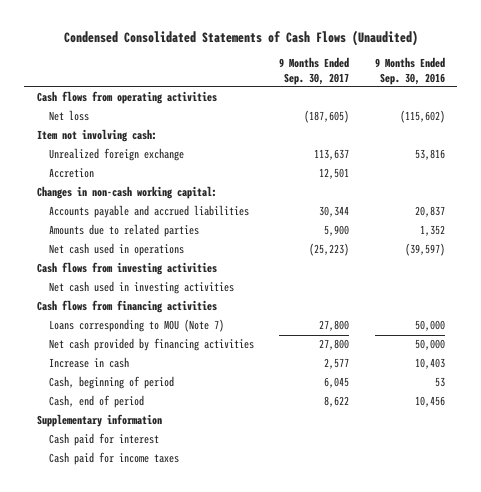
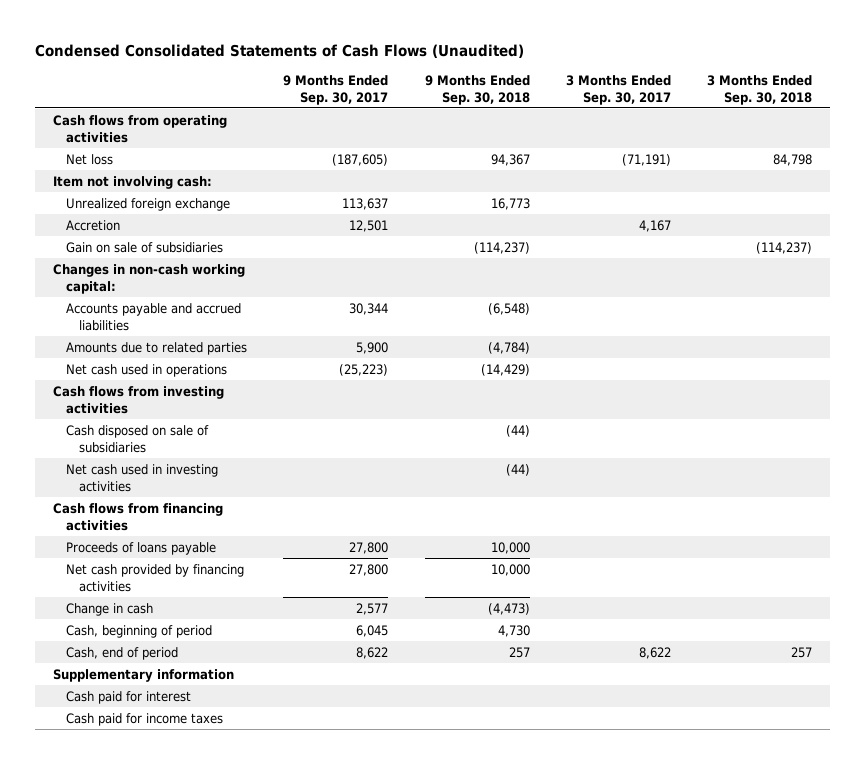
[374,56,445,85] 9 Months Ended Sep. 30, 2016 -> none
none -> [424,74,530,105] 9 Months Ended Sep. 30, 2018
none -> [565,74,671,105] 3 Months Ended Sep. 30, 2017
none -> [706,74,812,105] 3 Months Ended Sep. 30, 2018
none -> [66,241,224,253] Gain on sale of subsidiaries
none -> [66,424,210,453] Cash disposed on sale of subsidiaries
[48,319,224,333] Loans corresponding to MOU (Note 7) -> [66,541,217,555] Proceeds of loans payable
[48,357,129,369] Increase in cash -> [66,602,154,616] Change in cash

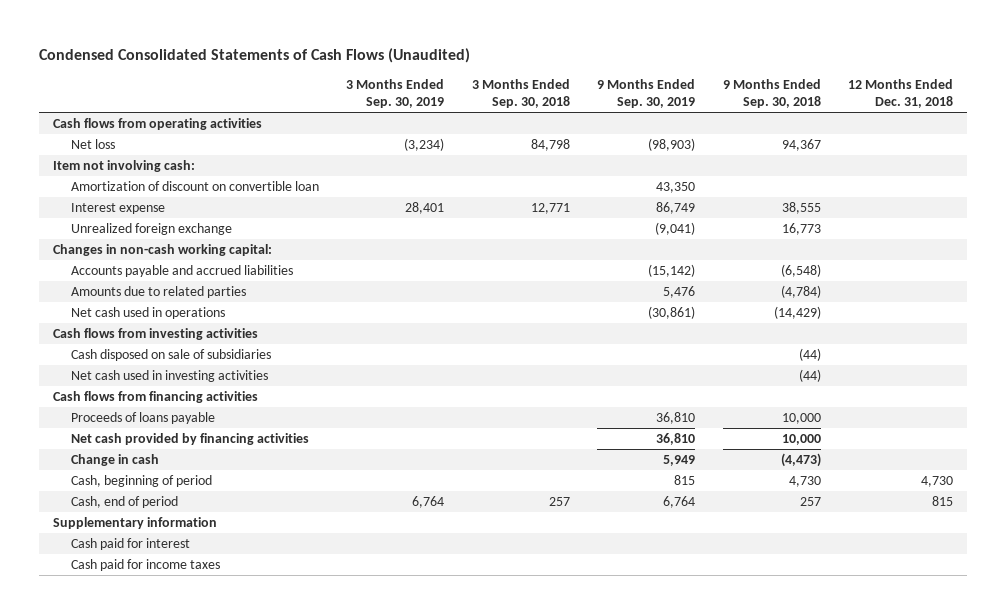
[283,74,389,105] 9 Months Ended Sep. 30, 2017 -> none
[565,74,671,105] 3 Months Ended Sep. 30, 2017 -> none
none -> [346,78,445,108] 3 Months Ended Sep. 30, 2019
none -> [597,78,696,108] 9 Months Ended Sep. 30, 2019
none -> [848,78,954,108] 12 Months Ended Dec. 31, 2018
none -> [70,181,319,192] Amortization of discount on convertible loan
none -> [70,203,165,215] Interest expense
[66,219,121,231] Accretion -> none
[66,241,224,253] Gain on sale of subsidiaries -> none

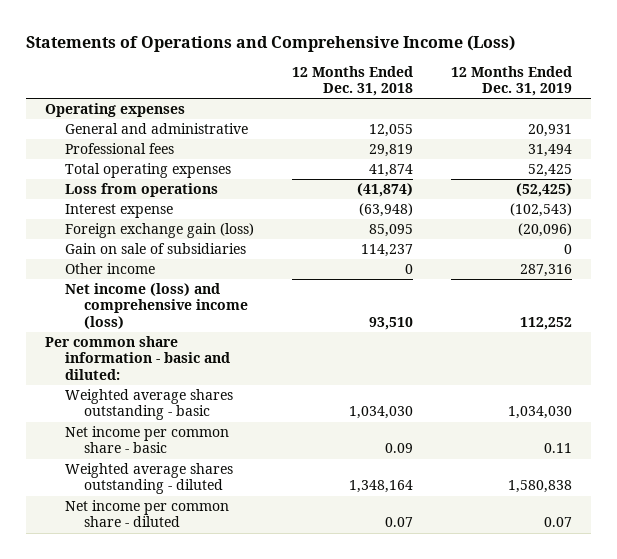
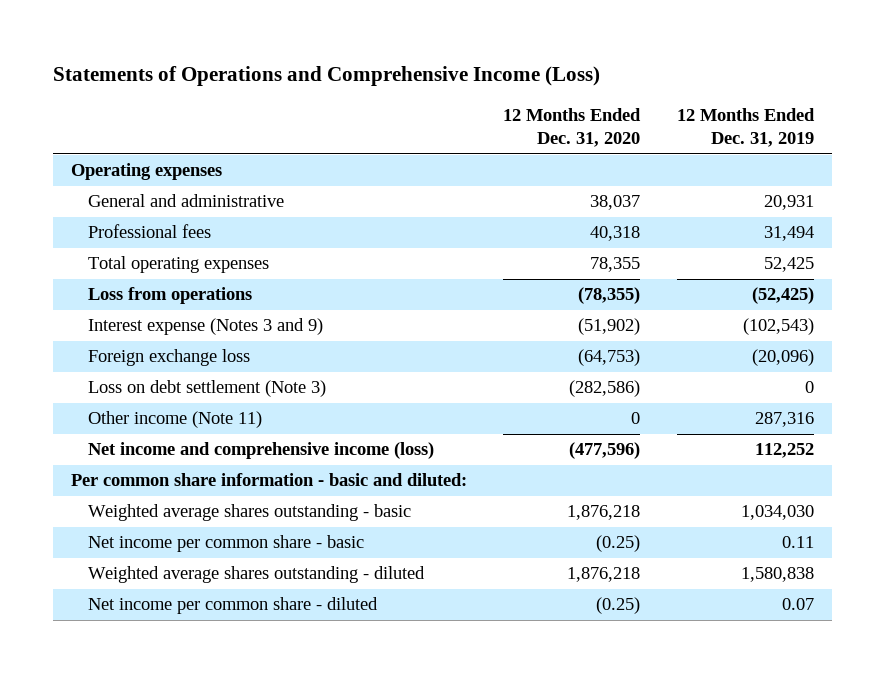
[291,65,413,97] 12 Months Ended Dec. 31, 2018 -> none
none -> [503,107,642,148] 12 Months Ended Dec. 31, 2020
[64,243,246,255] Gain on sale of subsidiaries -> none
[64,204,173,219] Interest expense -> [87,318,323,336] Interest expense (Notes 3 and 9)
[64,223,254,239] Foreign exchange gain (loss) -> [87,349,250,367] Foreign exchange loss
none -> [87,380,326,398] Loss on debt settlement (Note 3)
[64,263,155,275] Other income -> [87,411,262,429] Other income (Note 11)
[64,283,248,329] Net income (loss) and comprehensive income (loss) -> [87,442,434,460] Net income and comprehensive income (loss)

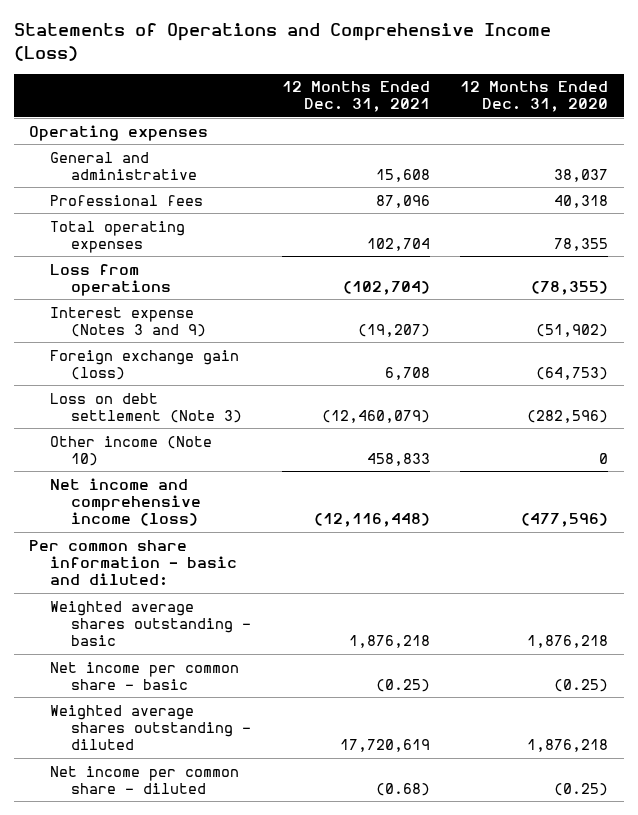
[676,107,815,148] 12 Months Ended Dec. 31, 2019 -> none
none -> [281,81,430,113] 12 Months Ended Dec. 31, 2021
[87,349,250,367] Foreign exchange loss -> [50,349,240,380] Foreign exchange gain (loss)
[569,380,641,398] (282,586) -> [527,409,609,423] (282,596)
[87,411,262,429] Other income (Note 11) -> [50,435,213,466] Other income (Note 10)

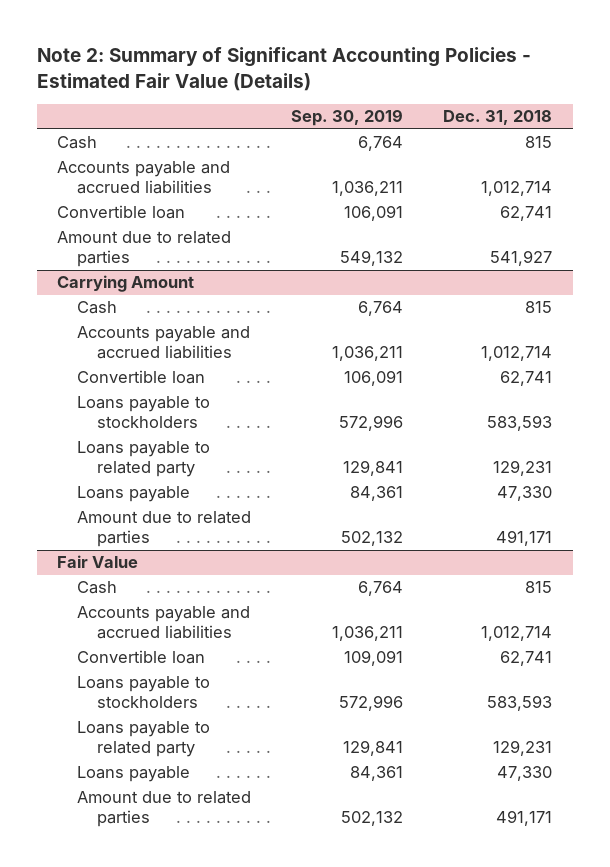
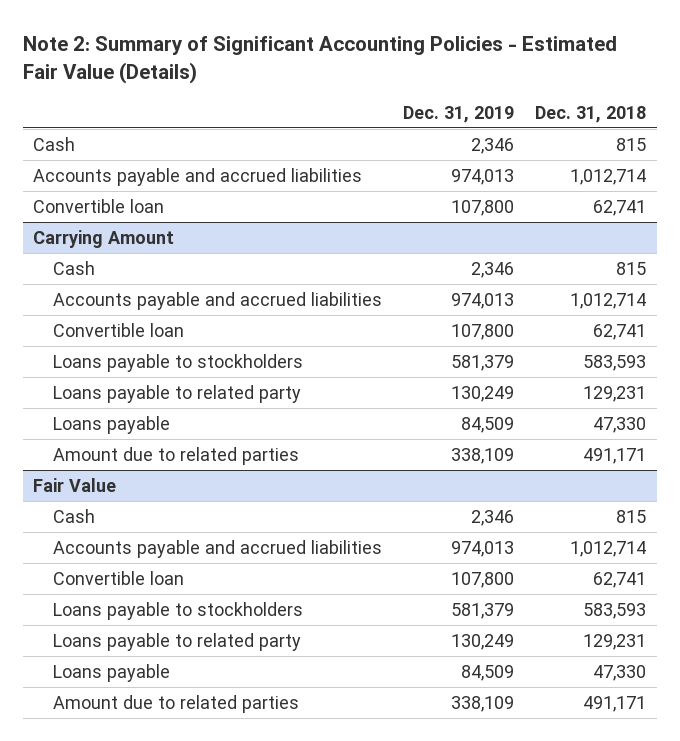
[291,109,404,127] Sep. 30, 2019 -> none
none -> [403,105,515,123] Dec. 31, 2019
[57,231,232,268] Amount due to related parties -> none

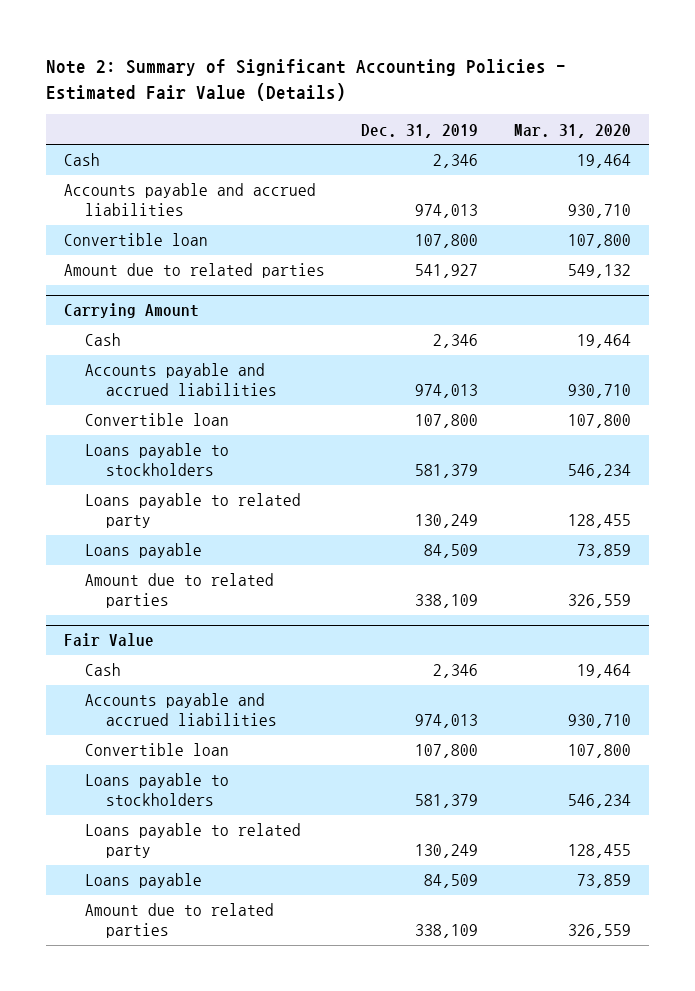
[535,105,647,123] Dec. 31, 2018 -> none
none -> [513,123,631,138] Mar. 31, 2020
none -> [63,263,325,279] Amount due to related parties

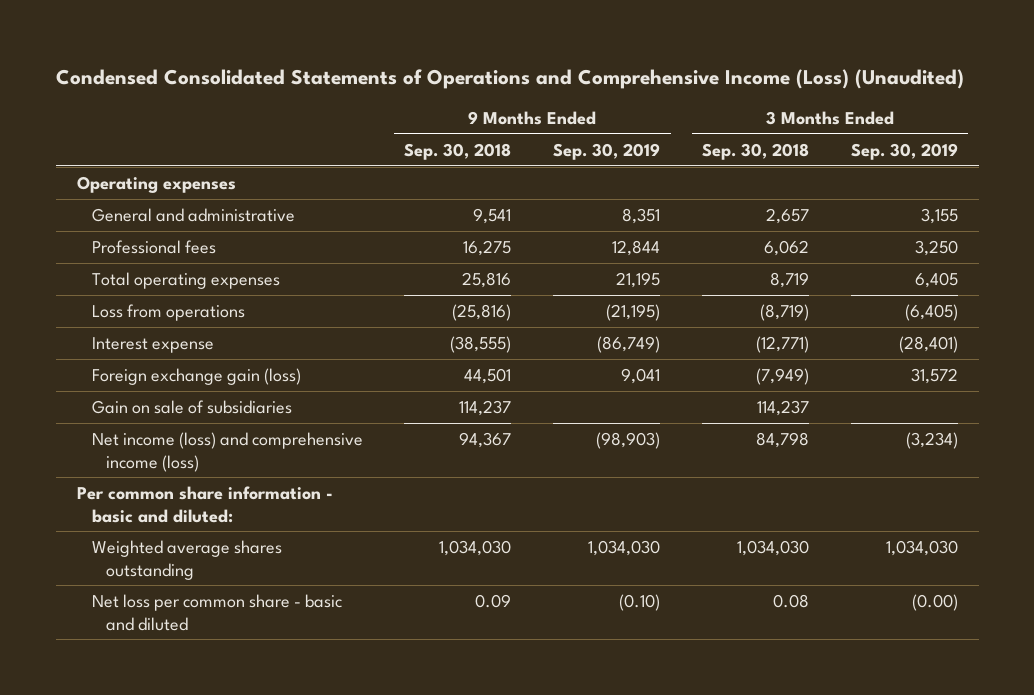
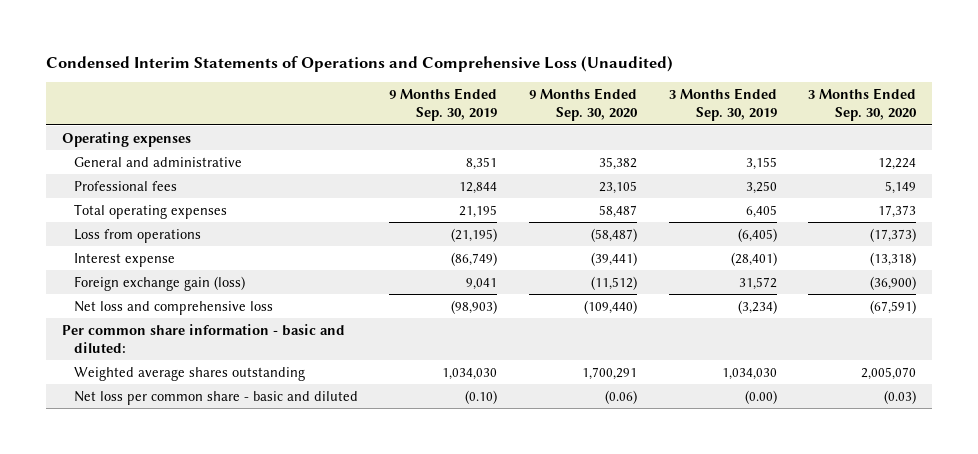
[55,68,964,89] Condensed Consolidated Statements of Operations and Comprehensive Income (Loss) (Unaudited) -> [45,56,673,73] Condensed Interim Statements of Operations and Comprehensive Loss (Unaudited)
[404,142,512,160] Sep. 30, 2018 -> none
[701,142,809,160] Sep. 30, 2018 -> none
none -> [529,88,639,122] 9 Months Ended Sep. 30, 2020
none -> [808,88,918,122] 3 Months Ended Sep. 30, 2020
[91,399,292,414] Gain on sale of subsidiaries -> none
[91,431,363,472] Net income (loss) and comprehensive income (loss) -> [73,300,273,315] Net loss and comprehensive loss

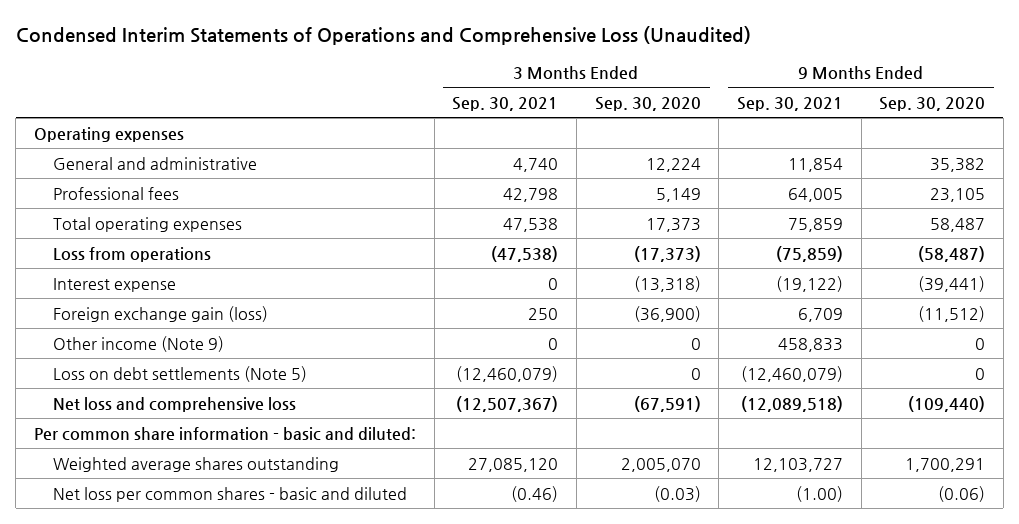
[389,88,498,122] 9 Months Ended Sep. 30, 2019 -> none
[668,88,777,122] 3 Months Ended Sep. 30, 2019 -> none
none -> [452,96,559,111] Sep. 30, 2021
none -> [736,96,843,111] Sep. 30, 2021
none -> [52,335,224,352] Other income (Note 9)
none -> [52,365,307,382] Loss on debt settlements (Note 5)
[73,390,358,405] Net loss per common share - basic and diluted -> [52,486,407,502] Net loss per common shares - basic and diluted

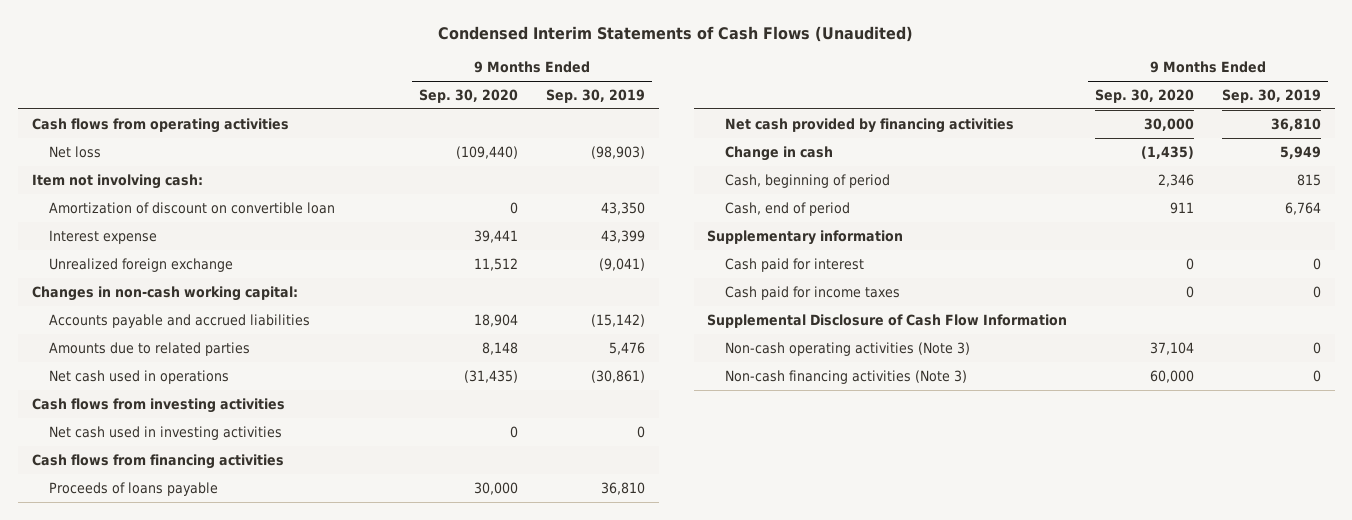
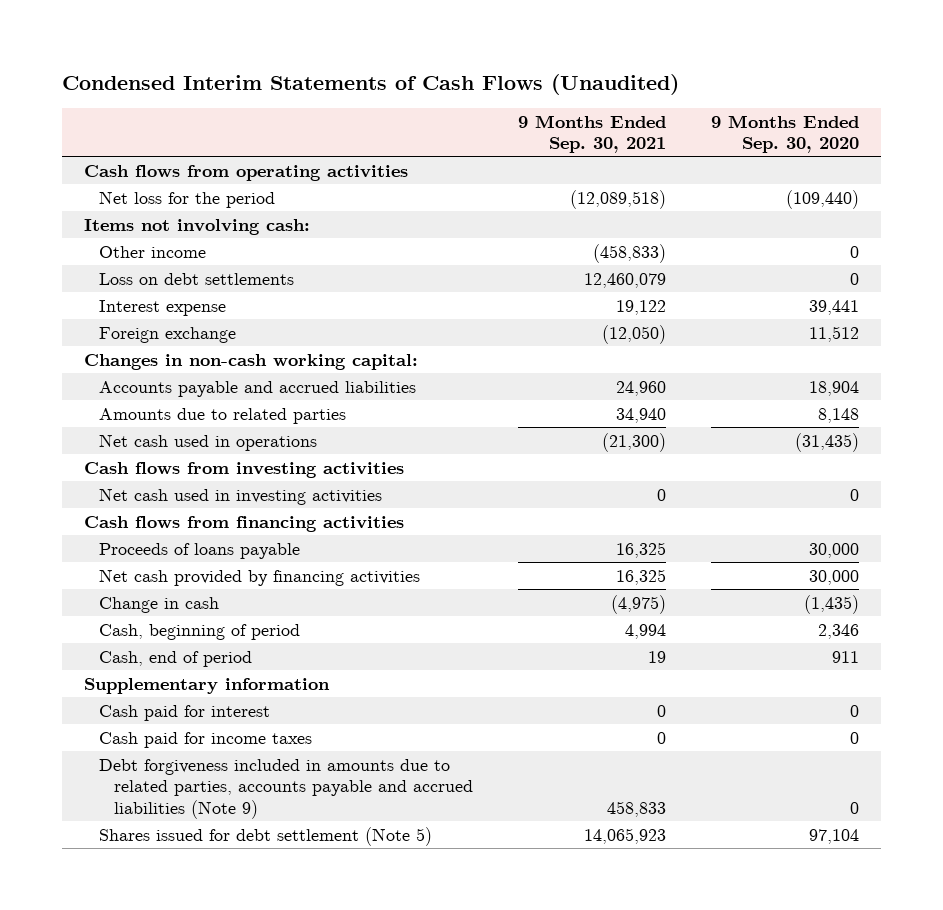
[545,88,645,103] Sep. 30, 2019 -> none
none -> [517,114,666,154] 9 Months Ended Sep. 30, 2021
[49,201,336,214] Amortization of discount on convertible loan -> none
[49,145,102,158] Net loss -> [99,190,276,208] Net loss for the period
[31,173,203,189] Item not involving cash: -> [84,218,311,235] Items not involving cash:
none -> [99,245,207,258] Other income
none -> [99,272,295,285] Loss on debt settlements
[49,257,234,272] Unrealized foreign exchange -> [99,326,237,343] Foreign exchange
[707,313,1068,328] Supplemental Disclosure of Cash Flow Information -> none
[724,341,970,356] Non-cash operating activities (Note 3) -> none
[724,369,967,384] Non-cash financing activities (Note 3) -> none
none -> [99,758,474,819] Debt forgiveness included in amounts due to related parties, accounts payable and accrued liabilities (Note 9)
none -> [99,826,433,846] Shares issued for debt settlement (Note 5)

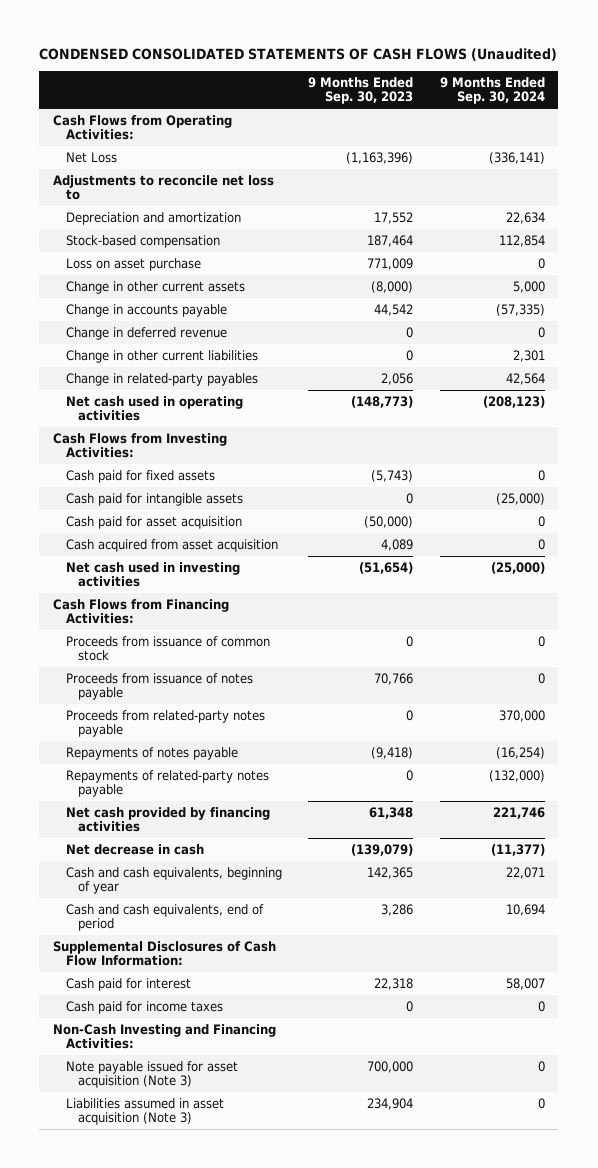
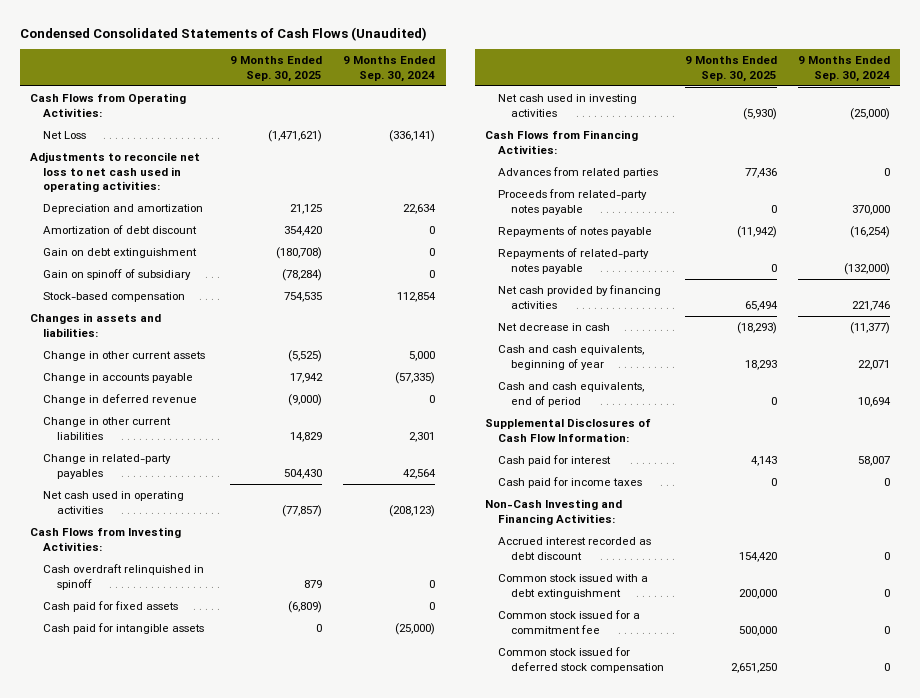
[39,47,558,61] CONDENSED CONSOLIDATED STATEMENTS OF CASH FLOWS (Unaudited) -> [19,26,427,41] Condensed Consolidated Statements of Cash Flows (Unaudited)
[308,76,414,105] 9 Months Ended Sep. 30, 2023 -> none
none -> [230,56,323,82] 9 Months Ended Sep. 30, 2025
[52,174,274,201] Adjustments to reconcile net loss to -> [30,152,201,193] Adjustments to reconcile net loss to net cash used in operating activities:
none -> [43,225,198,235] Amortization of debt discount
none -> [43,248,198,259] Gain on debt extinguishment
none -> [43,269,192,281] Gain on spinoff of subsidiary
[65,257,201,271] Loss on asset purchase -> none
none -> [30,313,162,337] Changes in assets and liabilities:
none -> [43,564,205,590] Cash overdraft relinquished in spinoff
[65,515,242,529] Cash paid for asset acquisition -> none
[65,538,278,552] Cash acquired from asset acquisition -> none
[65,635,270,662] Proceeds from issuance of common stock -> none
[65,672,253,701] Proceeds from issuance of notes payable -> none
none -> [498,167,659,179] Advances from related parties
[65,1060,238,1089] Note payable issued for asset acquisition (Note 3) -> none
[65,1097,224,1126] Liabilities assumed in asset acquisition (Note 3) -> none
none -> [498,537,652,560] Accrued interest recorded as debt discount
none -> [498,574,649,599] Common stock issued with a debt extinguishment
none -> [498,610,641,634] Common stock issued for a commitment fee
none -> [498,647,665,673] Common stock issued for deferred stock compensation

